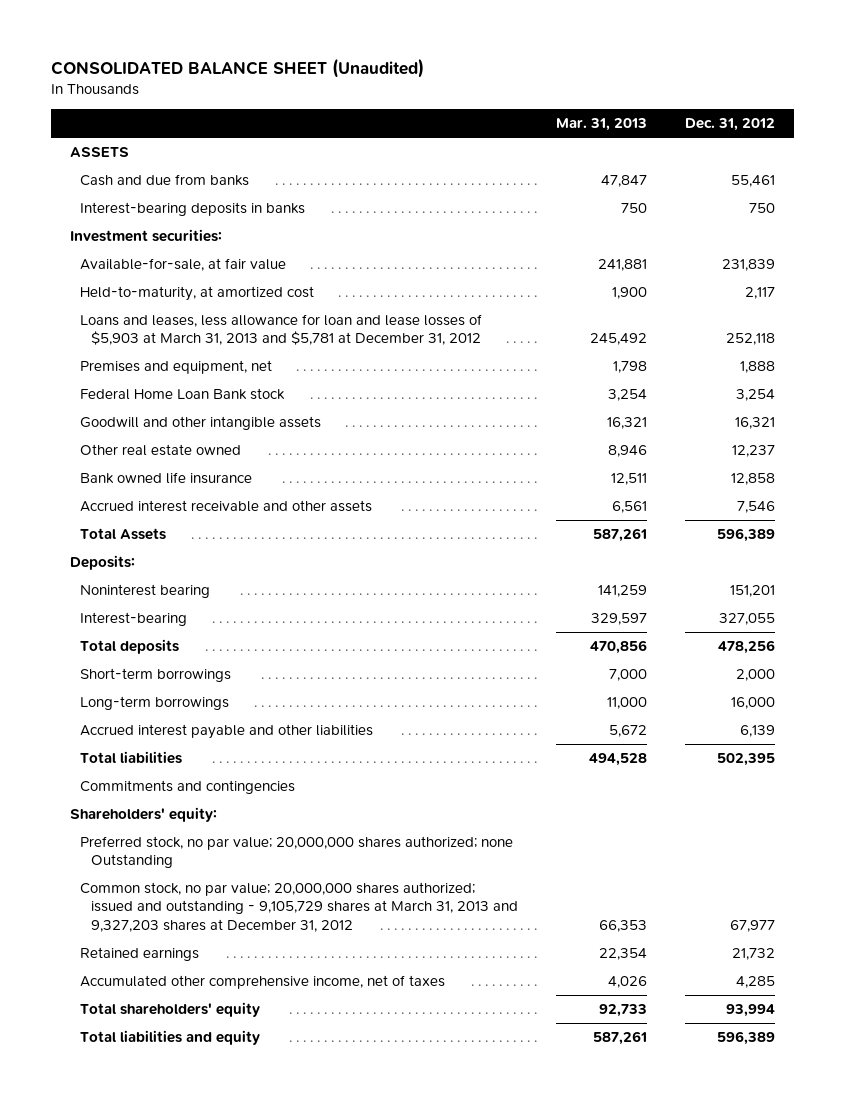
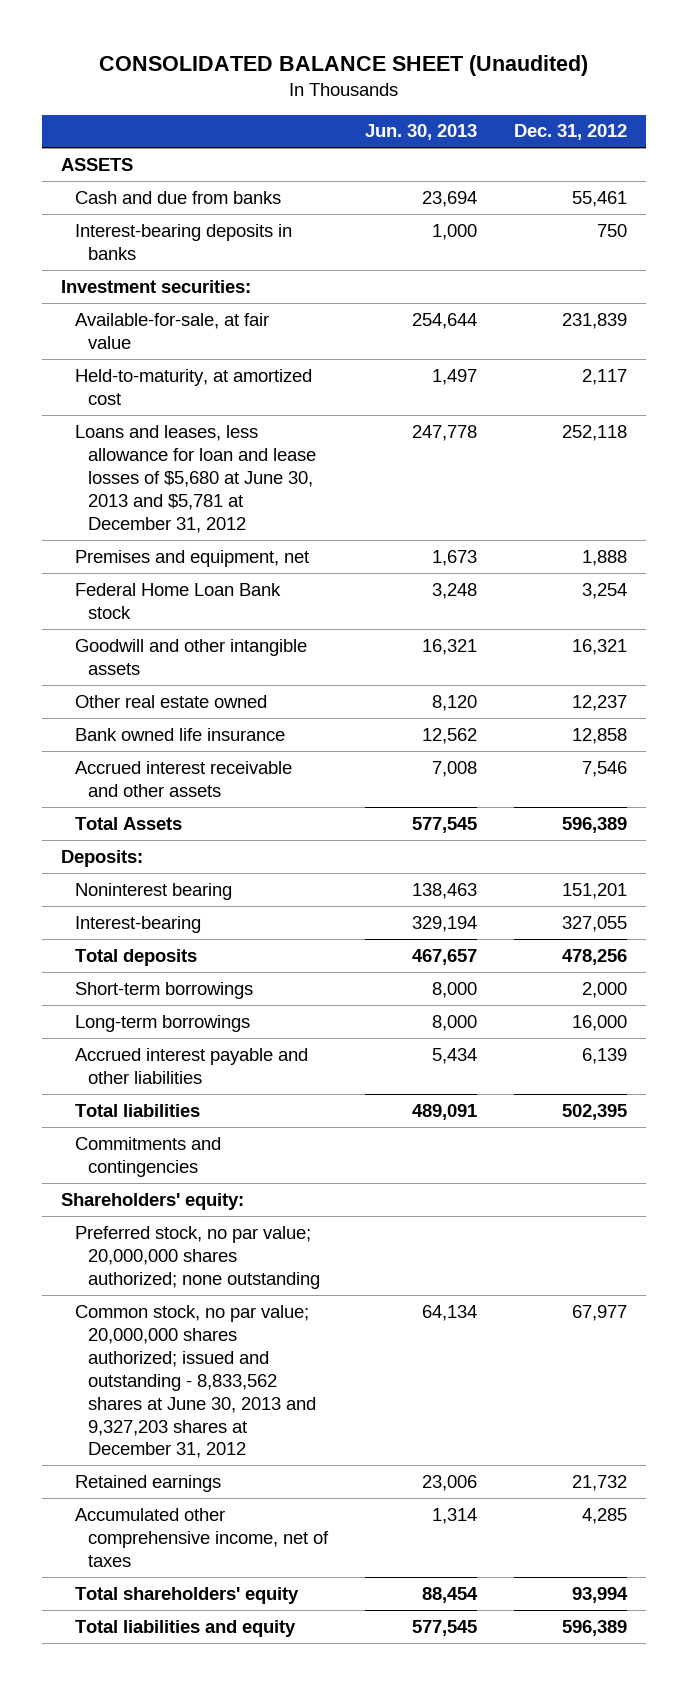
[556,118,648,132] Mar. 31, 2013 -> none
none -> [365,124,478,141] Jun. 30, 2013
[80,314,483,346] Loans and leases, less allowance for loan and lease losses of $5,903 at March 31, 2013 and $5,781 at December 31, 2012 -> [74,424,317,533] Loans and leases, less allowance for loan and lease losses of $5,680 at June 30, 2013 and $5,781 at December 31, 2012
[80,836,514,869] Preferred stock, no par value; 20,000,000 shares authorized; none Outstanding -> [74,1225,321,1289] Preferred stock, no par value; 20,000,000 shares authorized; none outstanding
[80,882,518,932] Common stock, no par value; 20,000,000 shares authorized; issued and outstanding - 9,105,729 shares at March 31, 2013 and 9,327,203 shares at December 31, 2012 -> [74,1304,317,1459] Common stock, no par value; 20,000,000 shares authorized; issued and outstanding - 8,833,562 shares at June 30, 2013 and 9,327,203 shares at December 31, 2012

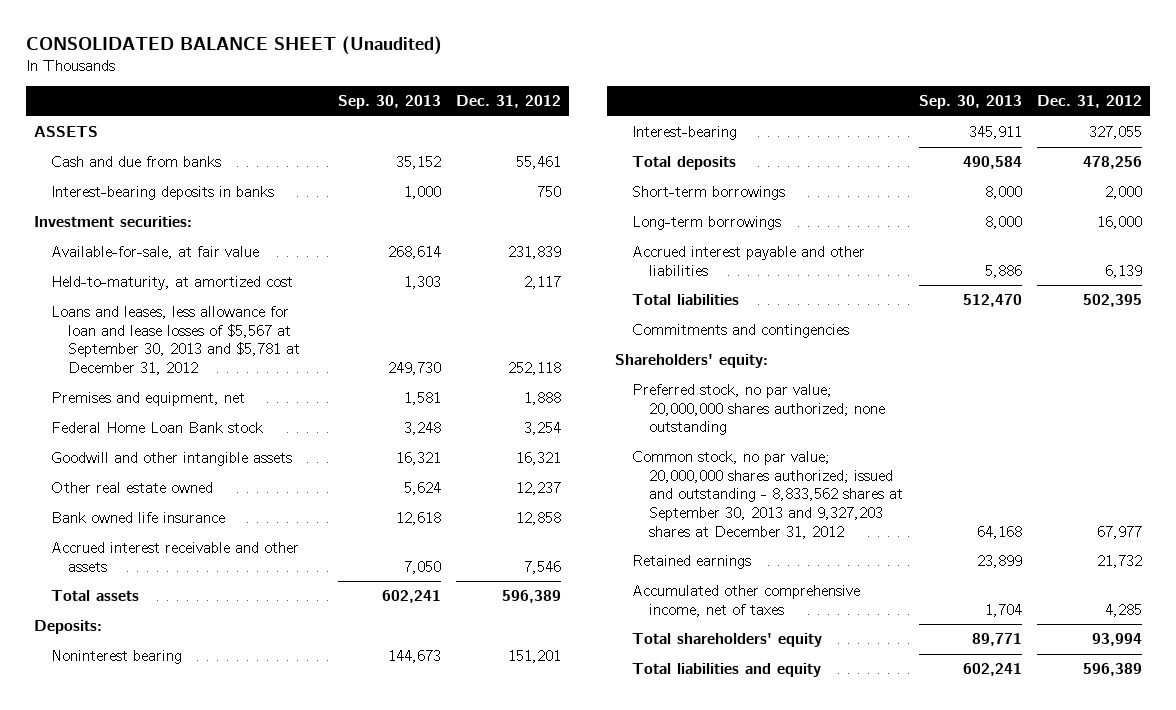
[365,124,478,141] Jun. 30, 2013 -> none
none -> [337,94,441,109] Sep. 30, 2013
[74,424,317,533] Loans and leases, less allowance for loan and lease losses of $5,680 at June 30, 2013 and $5,781 at December 31, 2012 -> [51,306,301,376] Loans and leases, less allowance for loan and lease losses of $5,567 at September 30, 2013 and $5,781 at December 31, 2012
[74,816,182,830] Total Assets -> [51,590,140,602] Total assets
[74,1304,317,1459] Common stock, no par value; 20,000,000 shares authorized; issued and outstanding - 8,833,562 shares at June 30, 2013 and 9,327,203 shares at December 31, 2012 -> [632,451,904,539] Common stock, no par value; 20,000,000 shares authorized; issued and outstanding - 8,833,562 shares at September 30, 2013 and 9,327,203 shares at December 31, 2012

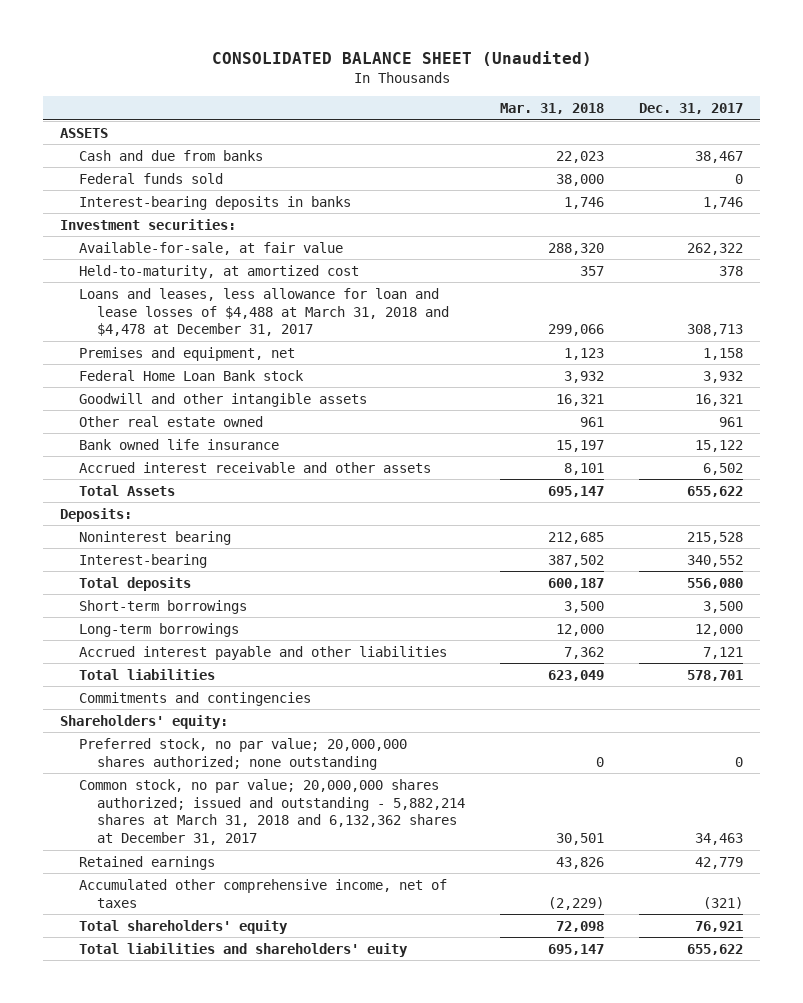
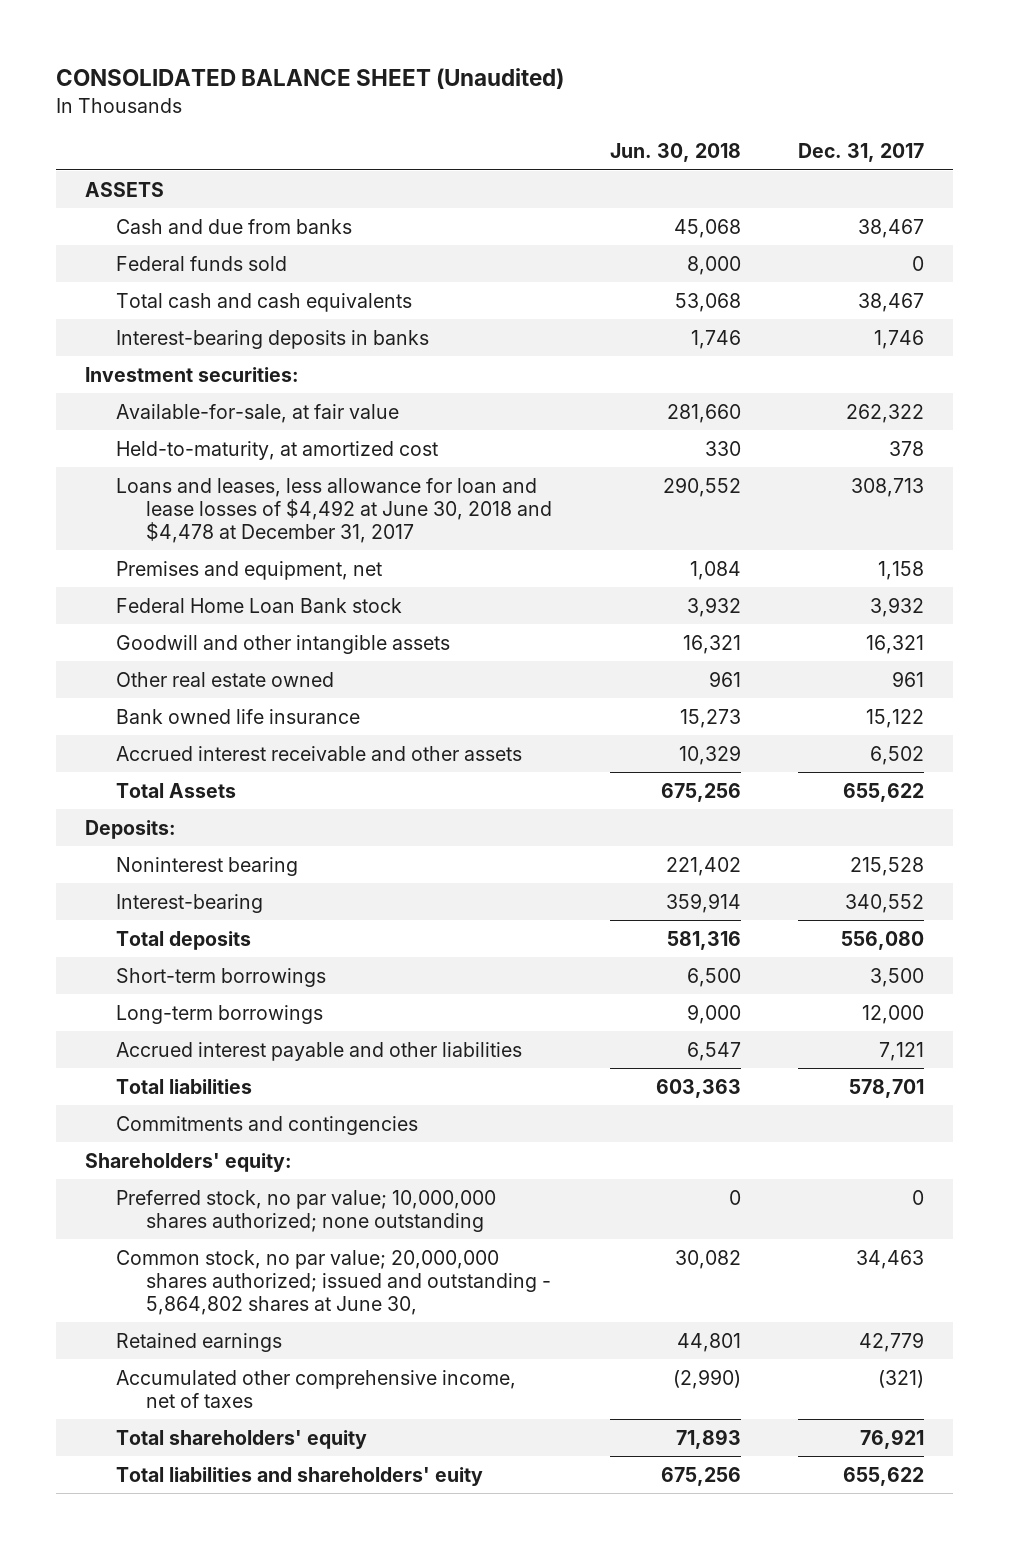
[499,103,604,115] Mar. 31, 2018 -> none
none -> [609,143,741,163] Jun. 30, 2018
none -> [115,292,412,312] Total cash and cash equivalents
[78,287,449,337] Loans and leases, less allowance for loan and lease losses of $4,488 at March 31, 2018 and $4,478 at December 31, 2017 -> [115,477,553,543] Loans and leases, less allowance for loan and lease losses of $4,492 at June 30, 2018 and $4,478 at December 31, 2017
[78,737,407,770] Preferred stock, no par value; 20,000,000 shares authorized; none outstanding -> [115,1189,496,1232] Preferred stock, no par value; 10,000,000 shares authorized; none outstanding
[78,778,465,846] Common stock, no par value; 20,000,000 shares authorized; issued and outstanding - 5,882,214 shares at March 31, 2018 and 6,132,362 shares at December 31, 2017 -> [115,1249,552,1315] Common stock, no par value; 20,000,000 shares authorized; issued and outstanding - 5,864,802 shares at June 30,

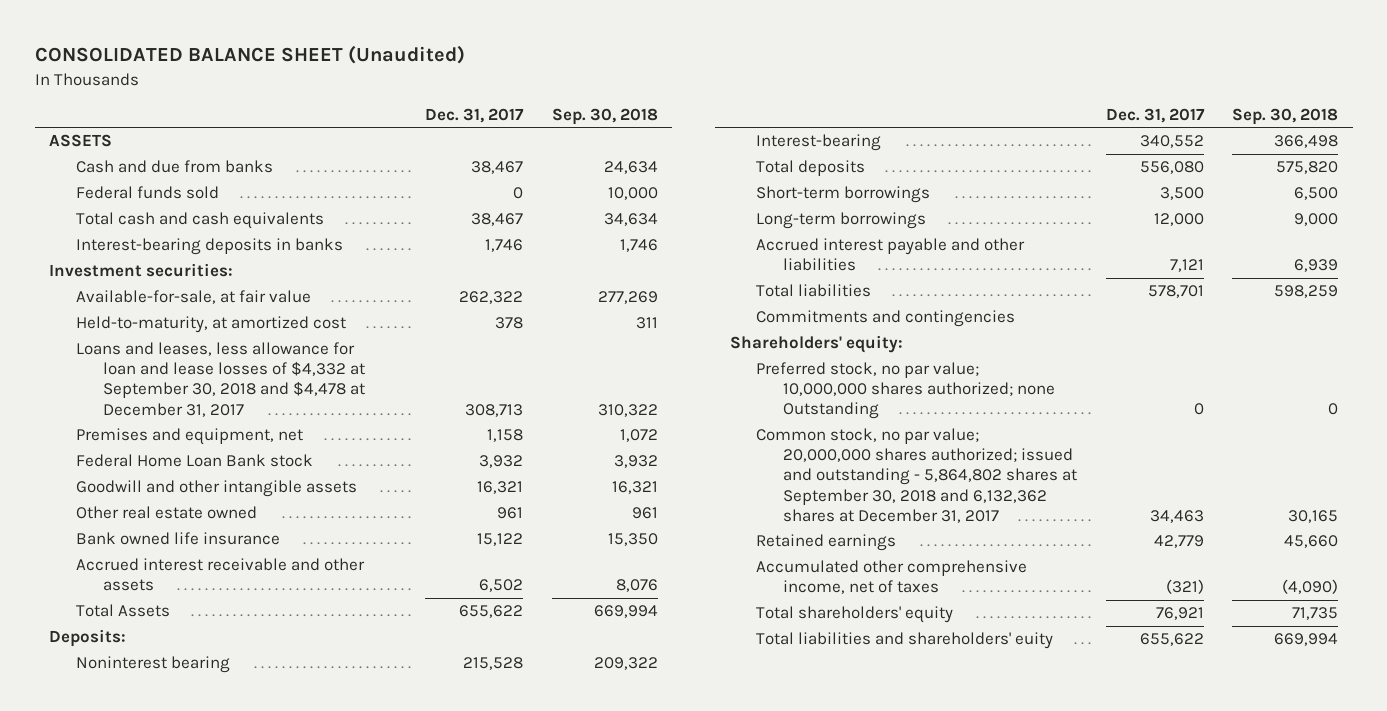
[609,143,741,163] Jun. 30, 2018 -> none
none -> [551,108,658,126] Sep. 30, 2018
[115,477,553,543] Loans and leases, less allowance for loan and lease losses of $4,492 at June 30, 2018 and $4,478 at December 31, 2017 -> [75,342,365,417] Loans and leases, less allowance for loan and lease losses of $4,332 at September 30, 2018 and $4,478 at December 31, 2017
[115,1189,496,1232] Preferred stock, no par value; 10,000,000 shares authorized; none outstanding -> [756,362,1056,420] Preferred stock, no par value; 10,000,000 shares authorized; none Outstanding
[115,1249,552,1315] Common stock, no par value; 20,000,000 shares authorized; issued and outstanding - 5,864,802 shares at June 30, -> [756,428,1078,523] Common stock, no par value; 20,000,000 shares authorized; issued and outstanding - 5,864,802 shares at September 30, 2018 and 6,132,362 shares at December 31, 2017

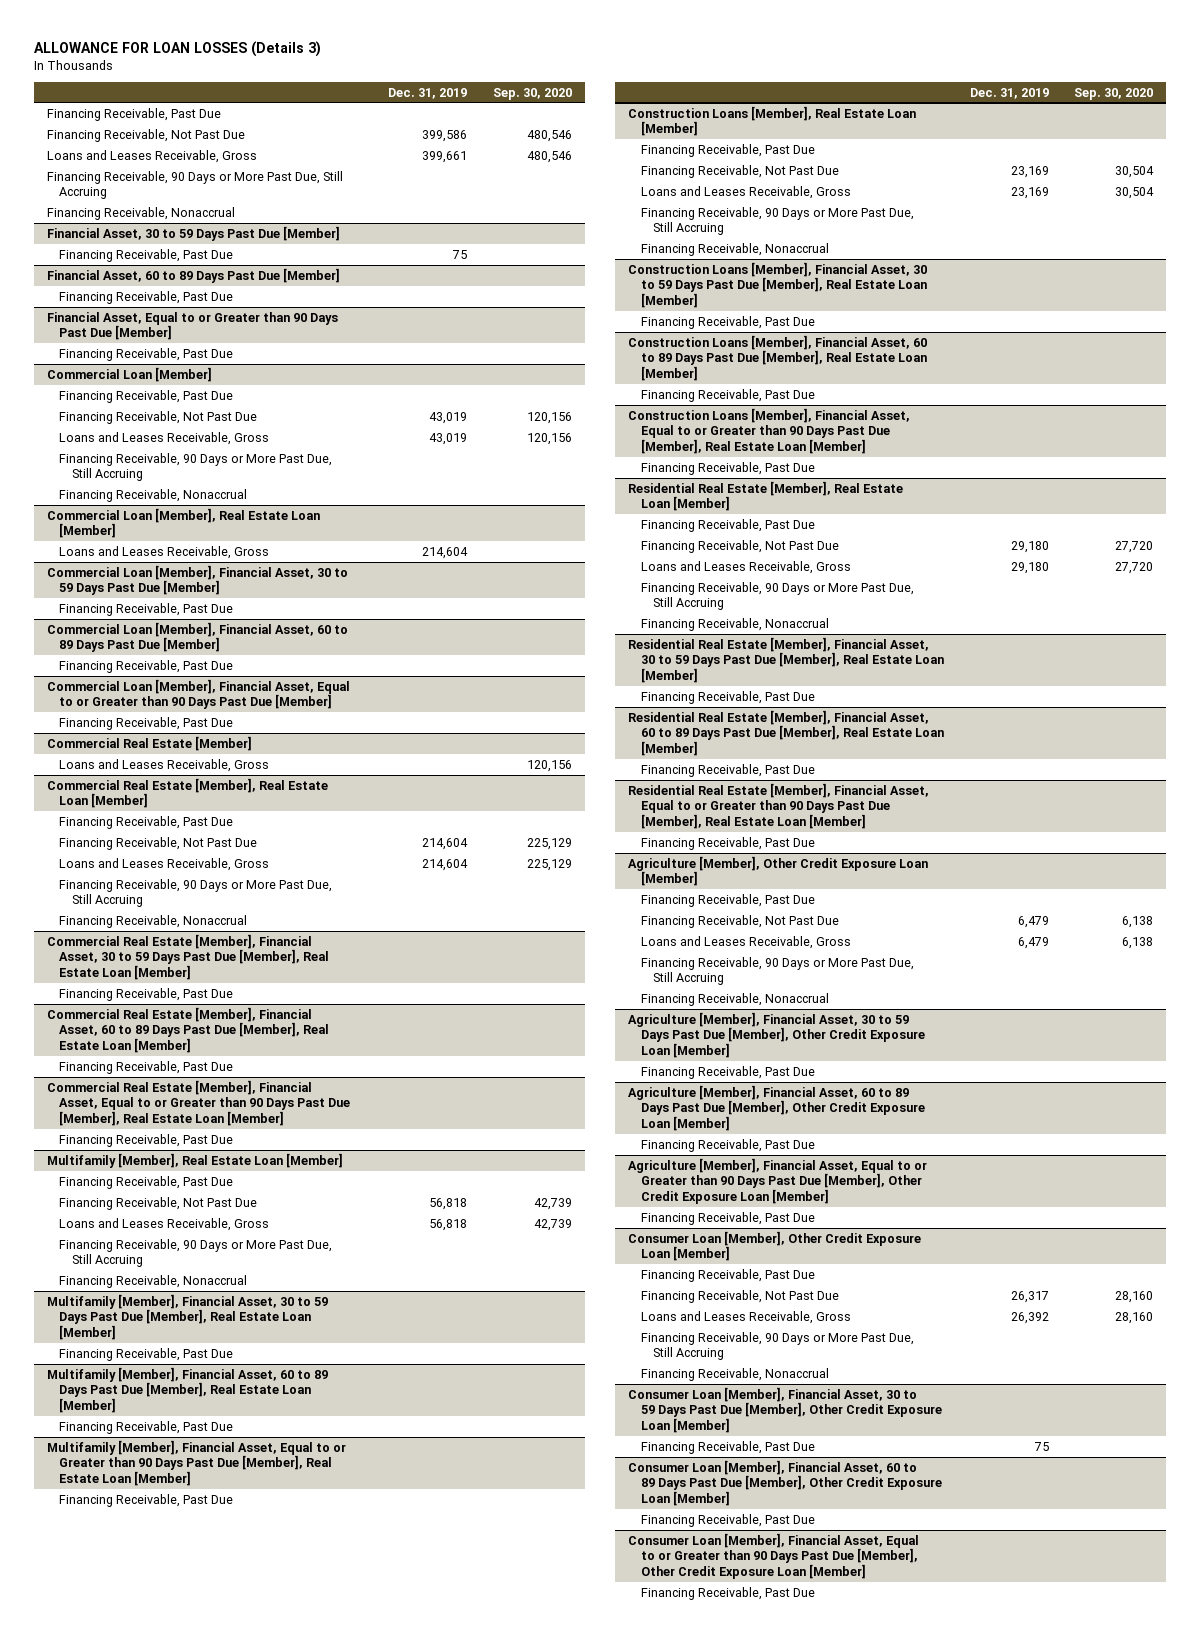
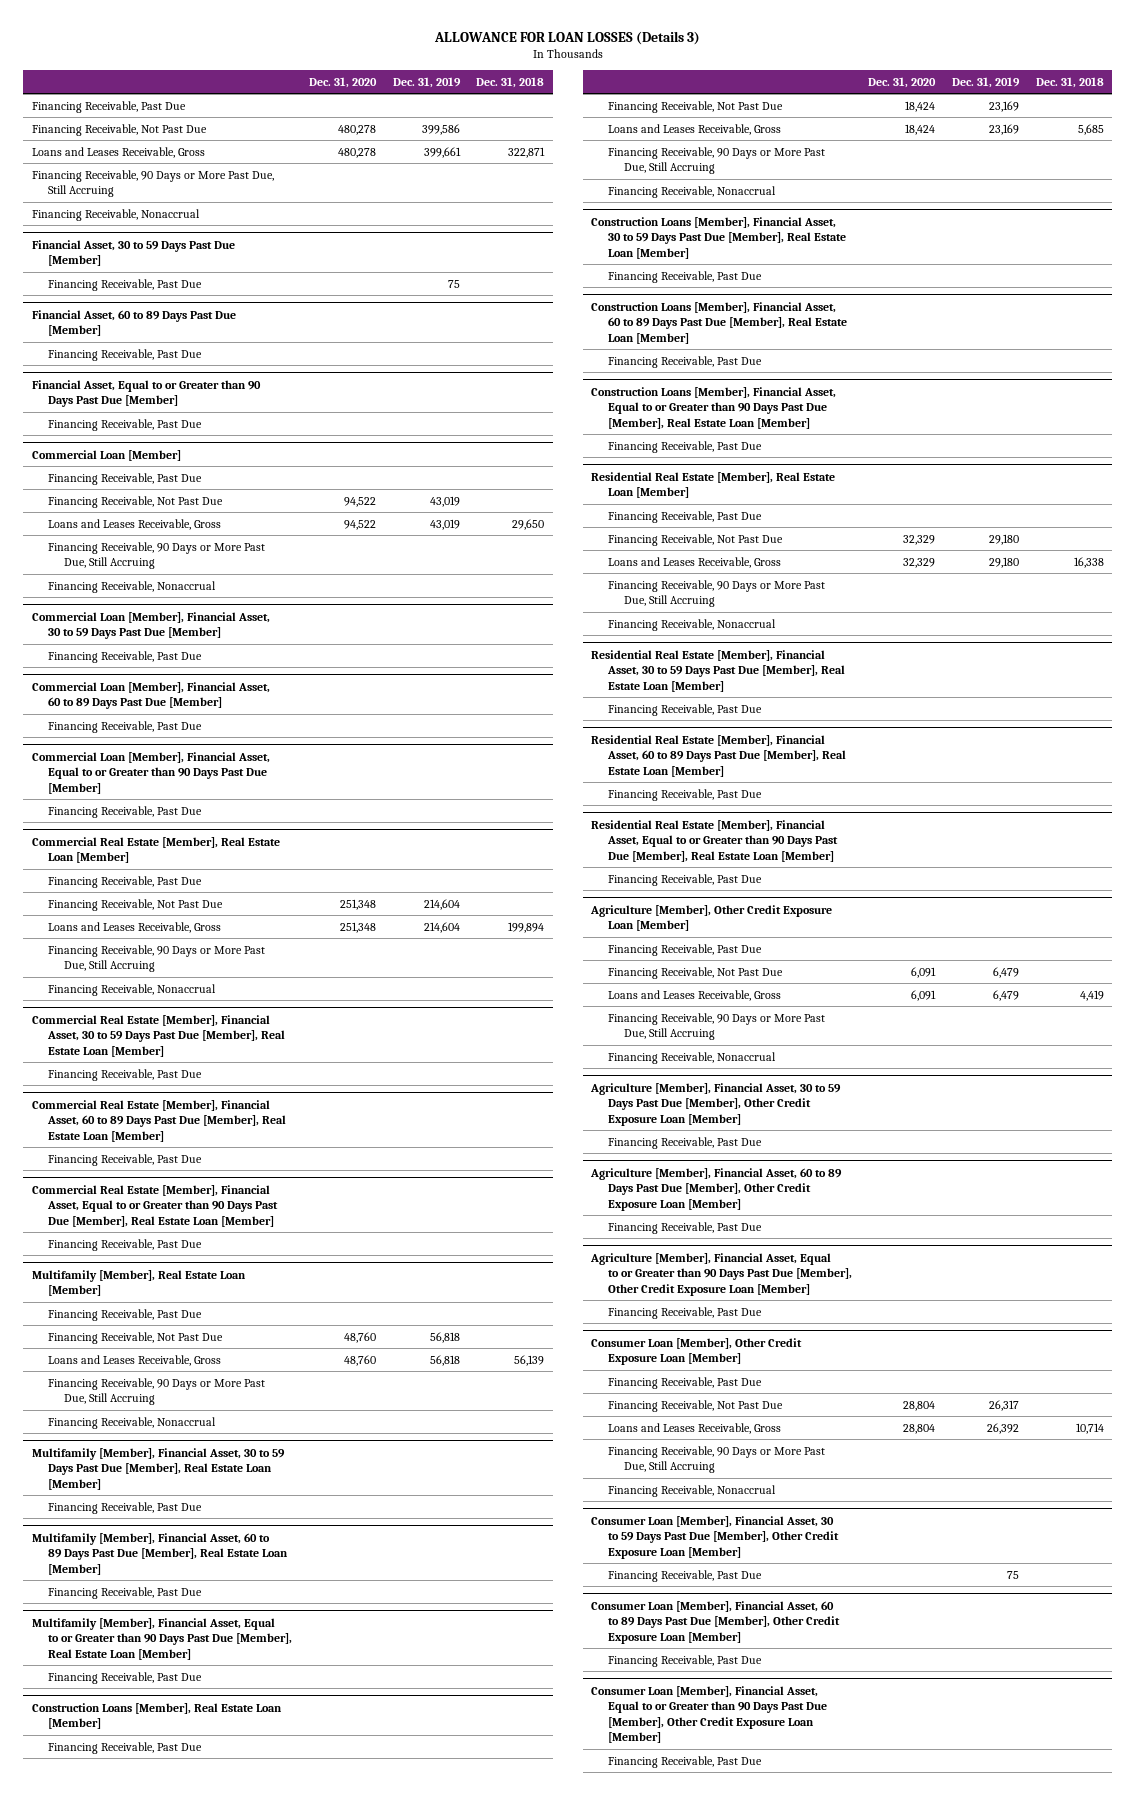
[492,87,572,100] Sep. 30, 2020 -> none
none -> [308,76,377,88] Dec. 31, 2020
none -> [476,76,545,88] Dec. 31, 2018
[46,507,320,539] Commercial Loan [Member], Real Estate Loan [Member] -> none
[59,545,270,559] Loans and Leases Receivable, Gross -> none
[46,735,252,751] Commercial Real Estate [Member] -> none
[59,758,270,772] Loans and Leases Receivable, Gross -> none

